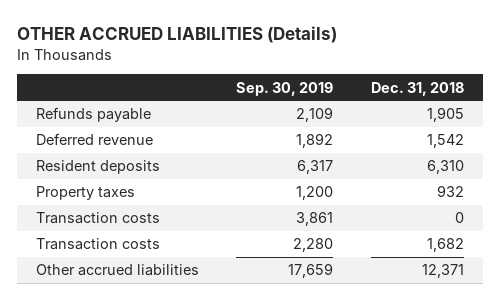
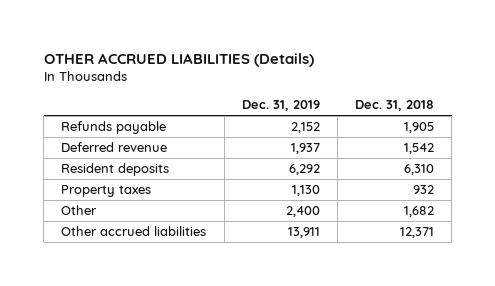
[236,81,334,96] Sep. 30, 2019 -> none
none -> [241,100,320,112] Dec. 31, 2019
[35,212,160,225] Transaction costs -> none
[35,238,160,251] Transaction costs -> [61,205,98,216] Other

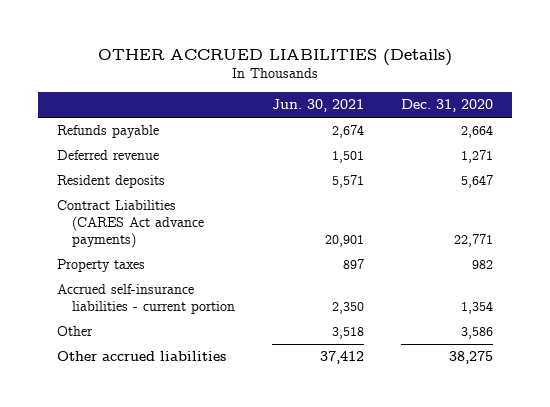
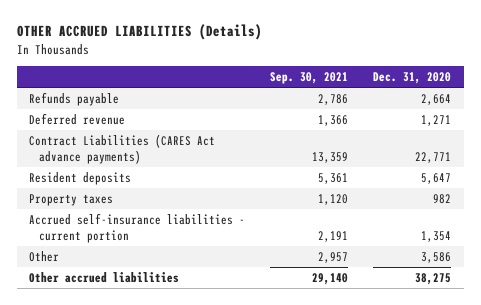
[272,99,365,113] Jun. 30, 2021 -> none
none -> [270,72,349,85] Sep. 30, 2021
[56,175,165,189] Resident deposits -> [29,171,132,185] Resident deposits

